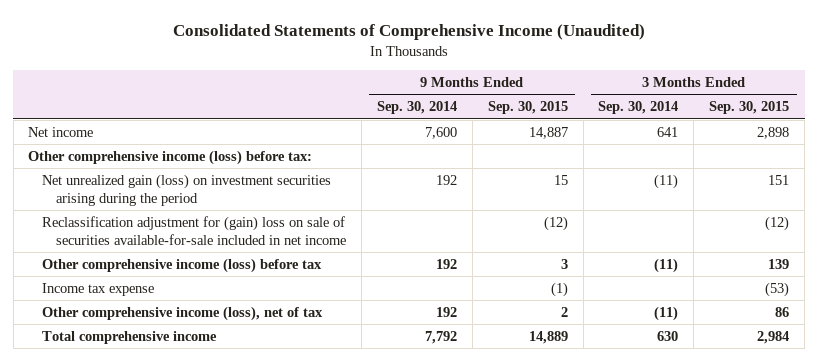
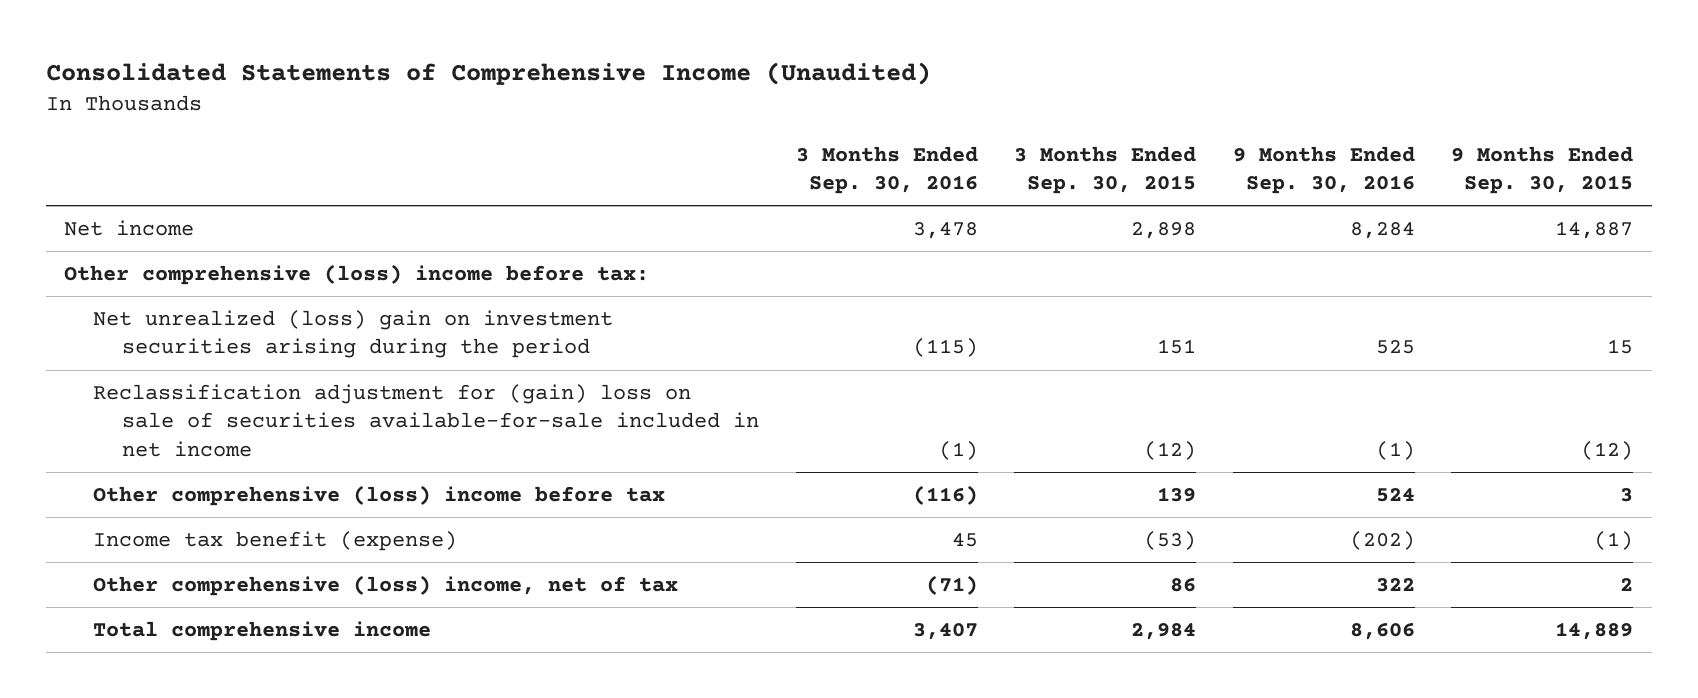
[376,101,457,115] Sep. 30, 2014 -> none
[598,101,679,115] Sep. 30, 2014 -> none
none -> [795,145,978,195] 3 Months Ended Sep. 30, 2016
none -> [1232,145,1415,195] 9 Months Ended Sep. 30, 2016
[28,149,313,165] Other comprehensive income (loss) before tax: -> [64,263,650,285] Other comprehensive (loss) income before tax:
[42,173,332,207] Net unrealized gain (loss) on investment securities arising during the period -> [93,309,614,359] Net unrealized (loss) gain on investment securities arising during the period
[42,257,323,273] Other comprehensive income (loss) before tax -> [93,484,666,506] Other comprehensive (loss) income before tax
[42,282,155,296] Income tax expense -> [93,530,458,551] Income tax benefit (expense)
[42,305,324,321] Other comprehensive income (loss), net of tax -> [93,574,679,596] Other comprehensive (loss) income, net of tax

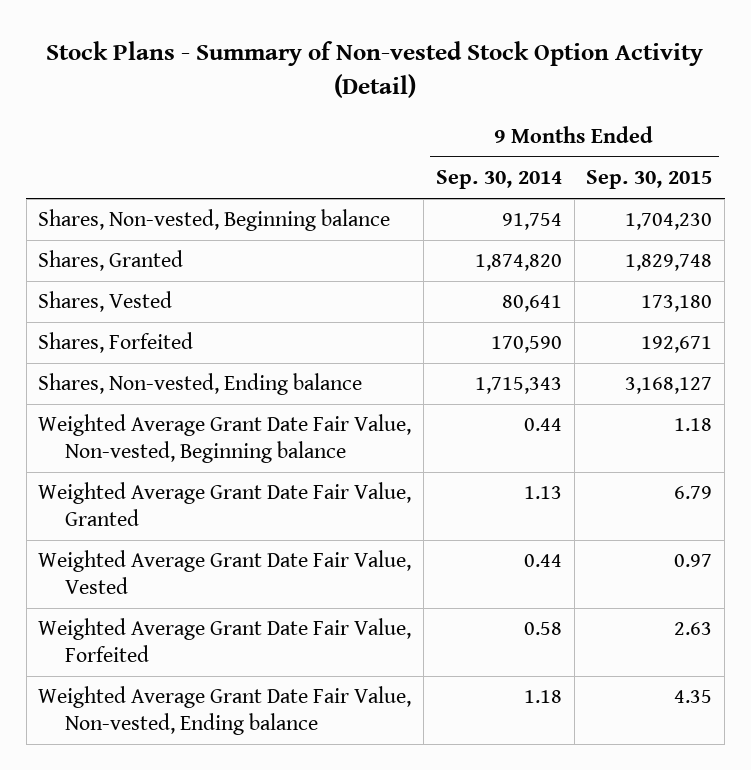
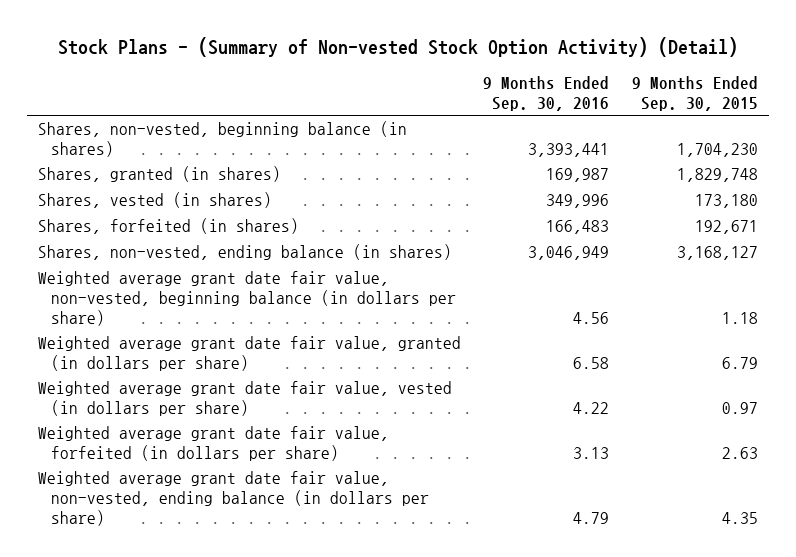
[46,40,704,98] Stock Plans - Summary of Non-vested Stock Option Activity (Detail) -> [57,36,738,57] Stock Plans - (Summary of Non-vested Stock Option Activity) (Detail)
[435,170,562,190] Sep. 30, 2014 -> none
none -> [483,76,610,111] 9 Months Ended Sep. 30, 2016
[38,209,391,232] Shares, Non-vested, Beginning balance -> [37,121,407,158] Shares, non-vested, beginning balance (in shares)
[38,250,184,272] Shares, Granted -> [37,166,281,183] Shares, granted (in shares)
[38,291,173,313] Shares, Vested -> [37,192,272,209] Shares, vested (in shares)
[38,332,194,354] Shares, Forfeited -> [37,218,299,235] Shares, forfeited (in shares)
[38,373,363,396] Shares, Non-vested, Ending balance -> [37,244,452,261] Shares, non-vested, ending balance (in shares)
[38,414,412,464] Weighted Average Grant Date Fair Value, Non-vested, Beginning balance -> [37,271,457,326] Weighted average grant date fair value, non-vested, beginning balance (in dollars per share)
[38,482,412,527] Weighted Average Grant Date Fair Value, Granted -> [37,336,461,372] Weighted average grant date fair value, granted (in dollars per share)
[38,550,412,595] Weighted Average Grant Date Fair Value, Vested -> [37,381,452,417] Weighted average grant date fair value, vested (in dollars per share)
[38,618,412,663] Weighted Average Grant Date Fair Value, Forfeited -> [37,426,389,462] Weighted average grant date fair value, forfeited (in dollars per share)
[38,686,412,736] Weighted Average Grant Date Fair Value, Non-vested, Ending balance -> [37,471,430,526] Weighted average grant date fair value, non-vested, ending balance (in dollars per share)

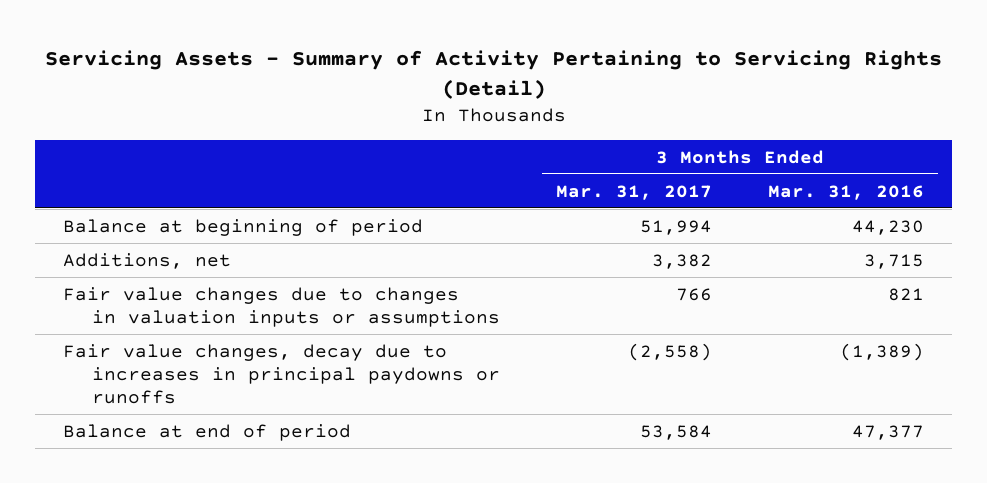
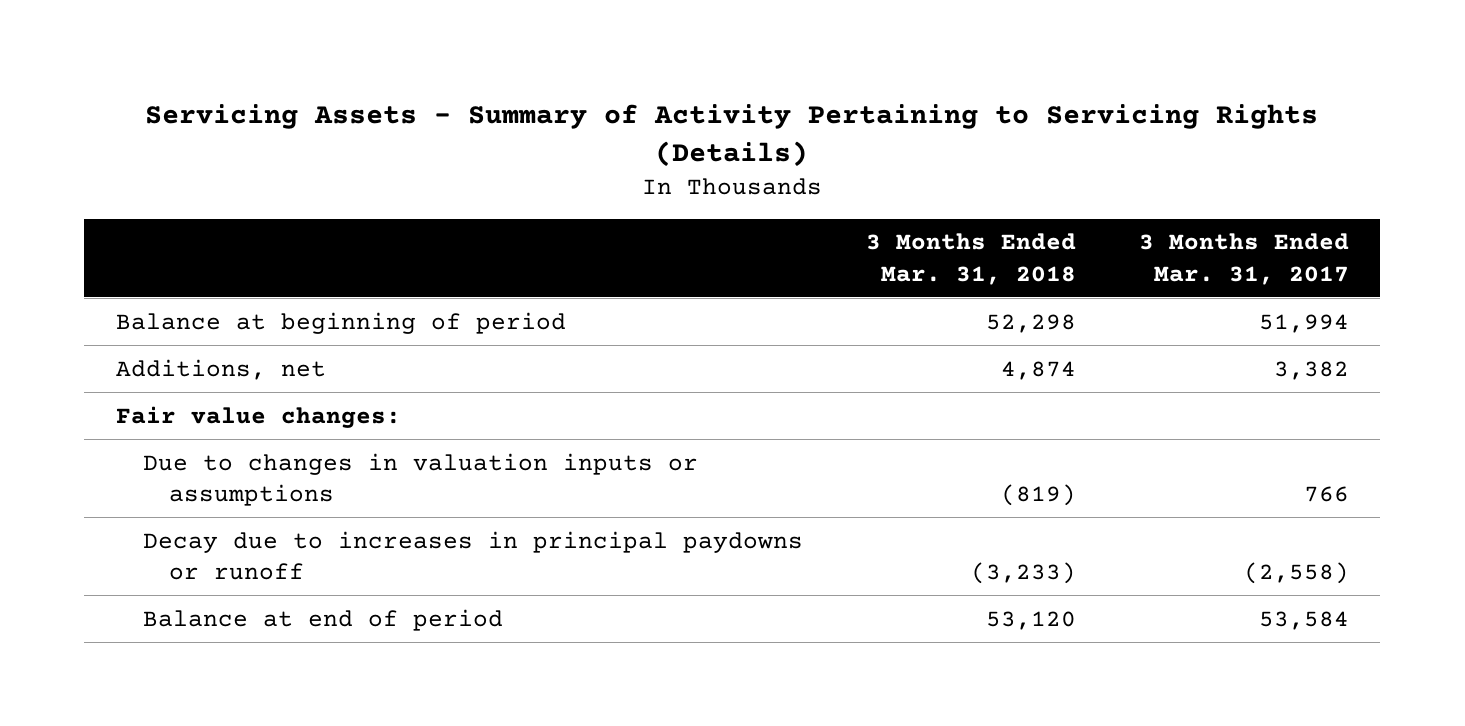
[44,50,942,99] Servicing Assets - Summary of Activity Pertaining to Servicing Rights (Detail) -> [145,103,1319,167] Servicing Assets - Summary of Activity Pertaining to Servicing Rights (Details)
[767,184,924,200] Mar. 31, 2016 -> none
none -> [865,233,1076,285] 3 Months Ended Mar. 31, 2018
none -> [115,405,401,428] Fair value changes:
[63,286,500,327] Fair value changes due to changes in valuation inputs or assumptions -> [142,452,698,506] Due to changes in valuation inputs or assumptions
[63,343,500,404] Fair value changes, decay due to increases in principal paydowns or runoffs -> [142,530,803,580] Decay due to increases in principal paydowns or runoff

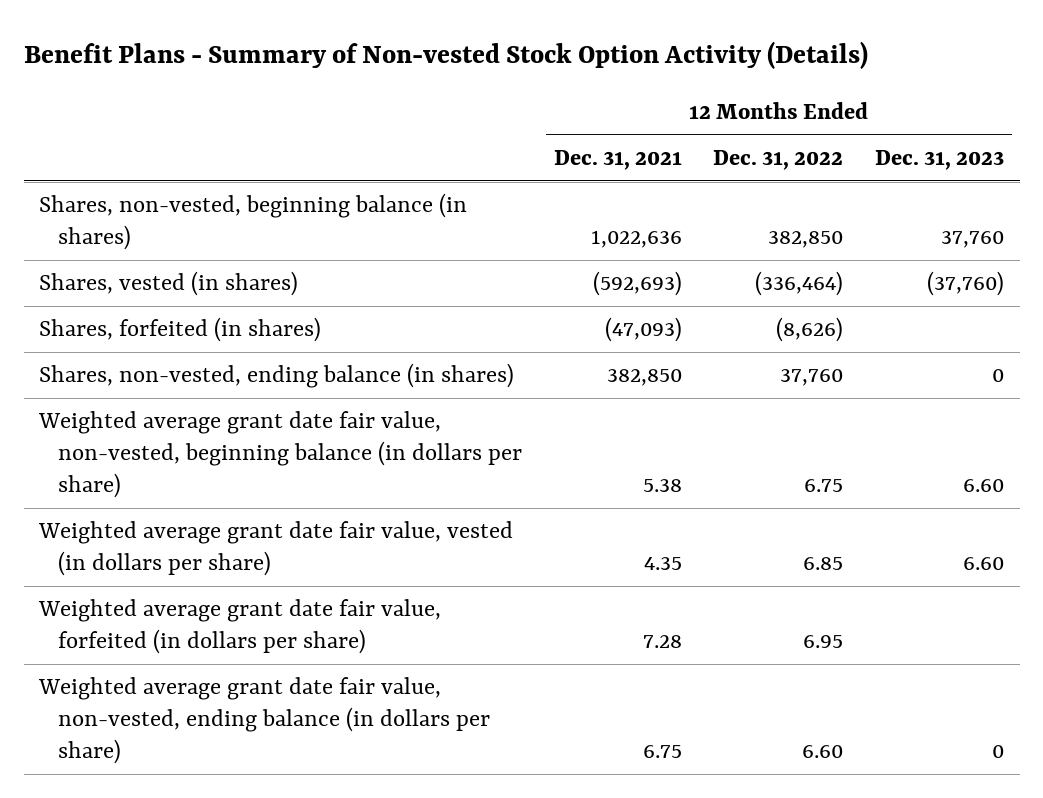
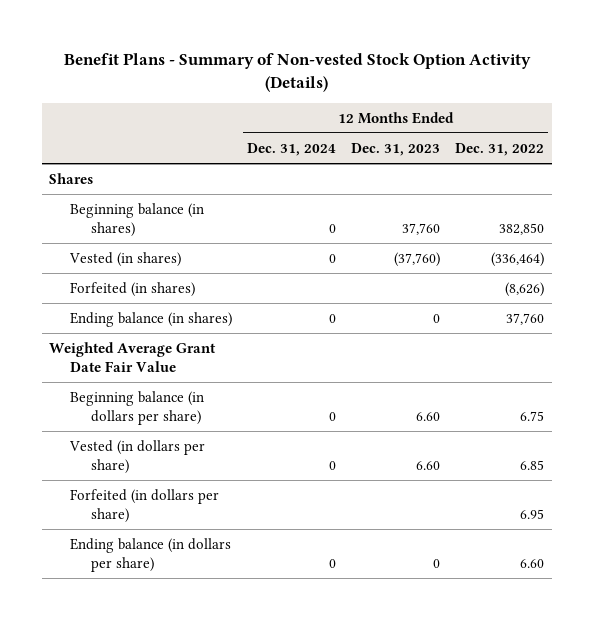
[553,150,682,171] Dec. 31, 2021 -> none
none -> [247,142,337,156] Dec. 31, 2024
none -> [49,172,94,184] Shares
[39,193,468,251] Shares, non-vested, beginning balance (in shares) -> [70,202,205,237] Beginning balance (in shares)
[39,271,299,297] Shares, vested (in shares) -> [69,251,182,267] Vested (in shares)
[39,317,322,343] Shares, forfeited (in shares) -> [70,281,196,297] Forfeited (in shares)
[39,363,515,389] Shares, non-vested, ending balance (in shares) -> [70,311,233,327] Ending balance (in shares)
none -> [49,341,217,372] Weighted Average Grant Date Fair Value
[38,411,522,499] Weighted average grant date fair value, non-vested, beginning balance (in dollars per share) -> [70,390,205,425] Beginning balance (in dollars per share)
[38,521,514,577] Weighted average grant date fair value, vested (in dollars per share) -> [69,439,206,474] Vested (in dollars per share)
[38,599,442,655] Weighted average grant date fair value, forfeited (in dollars per share) -> [70,488,220,523] Forfeited (in dollars per share)
[38,677,490,765] Weighted average grant date fair value, non-vested, ending balance (in dollars per share) -> [70,537,232,572] Ending balance (in dollars per share)

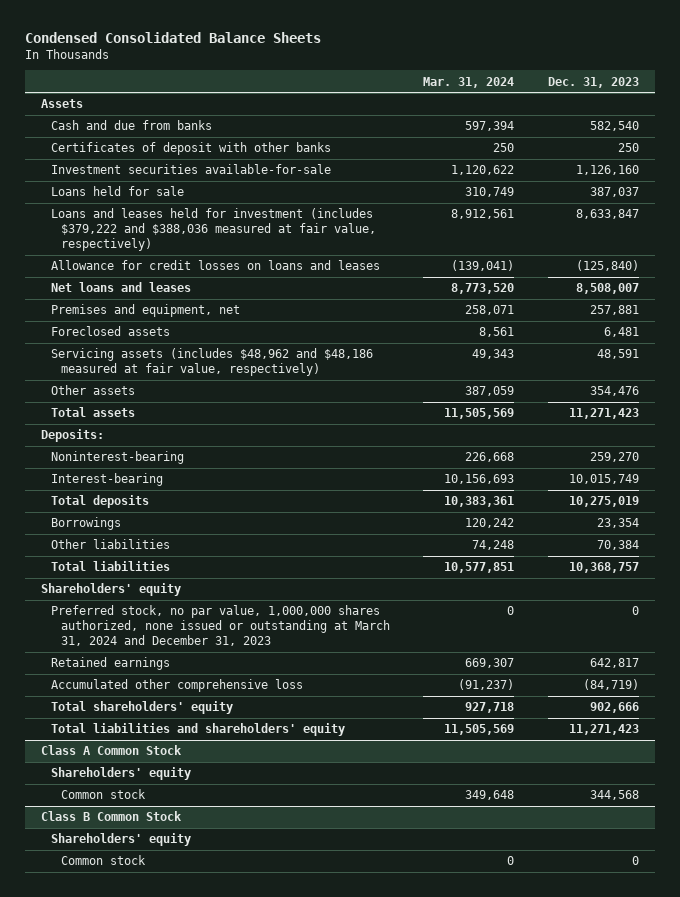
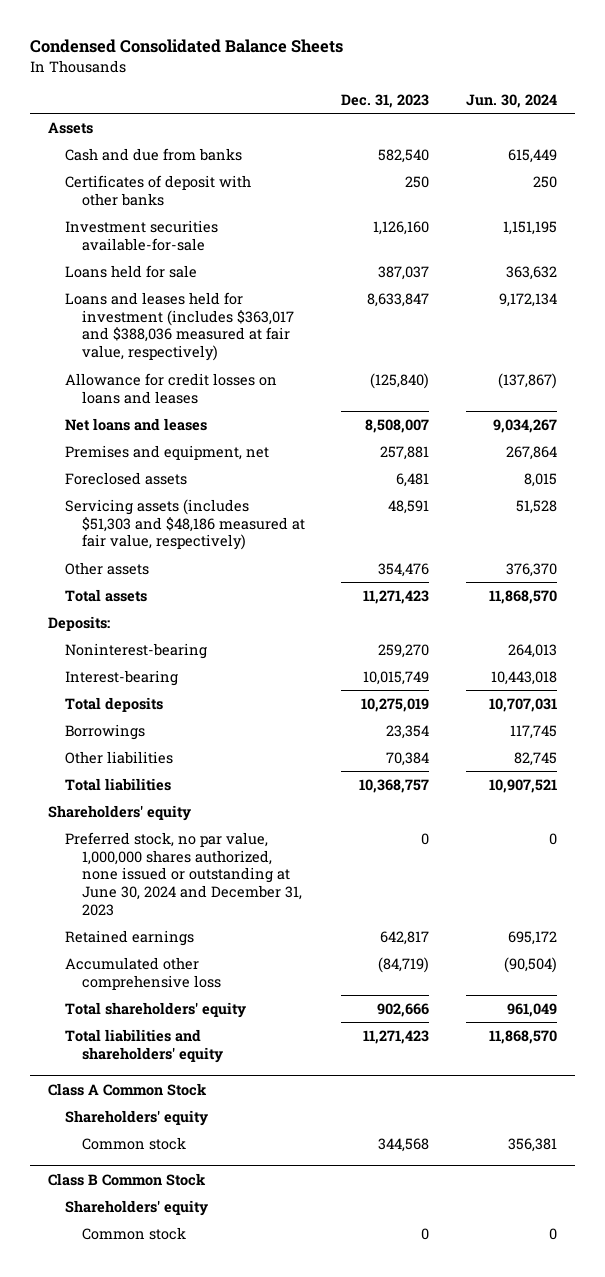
[423,76,515,88] Mar. 31, 2024 -> none
none -> [465,93,557,108] Jun. 30, 2024
[51,208,377,252] Loans and leases held for investment (includes $379,222 and $388,036 measured at fair value, respectively) -> [64,291,294,362] Loans and leases held for investment (includes $363,017 and $388,036 measured at fair value, respectively)
[51,348,374,377] Servicing assets (includes $48,962 and $48,186 measured at fair value, respectively) -> [64,498,305,551] Servicing assets (includes $51,303 and $48,186 measured at fair value, respectively)
[51,605,391,647] Preferred stock, no par value, 1,000,000 shares authorized, none issued or outstanding at March 31, 2024 and December 31, 2023 -> [64,831,302,916] Preferred stock, no par value, 1,000,000 shares authorized, none issued or outstanding at June 30, 2024 and December 31, 2023

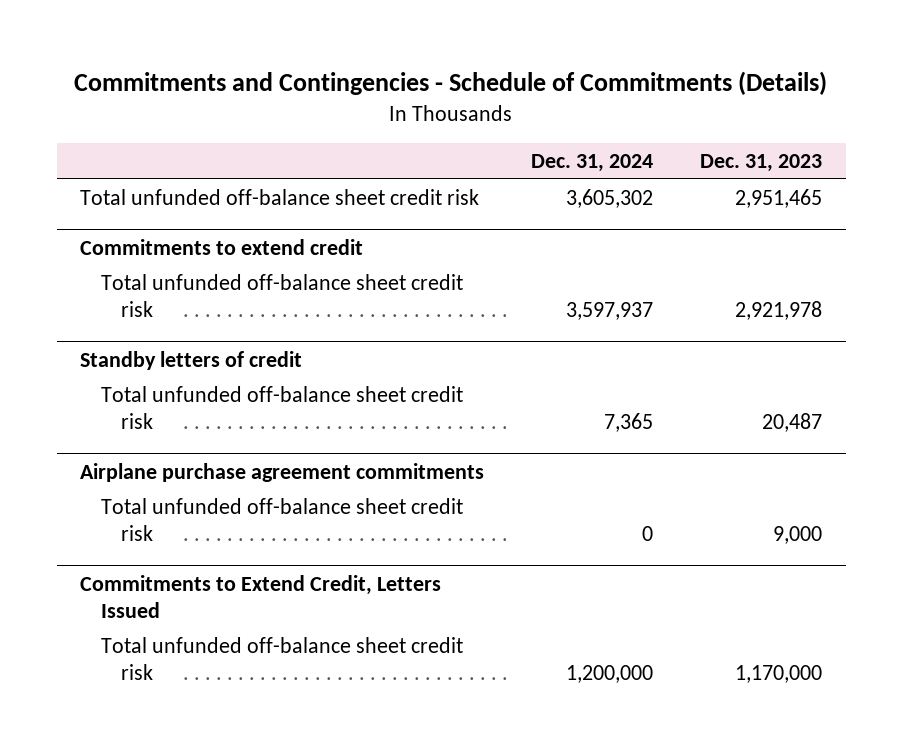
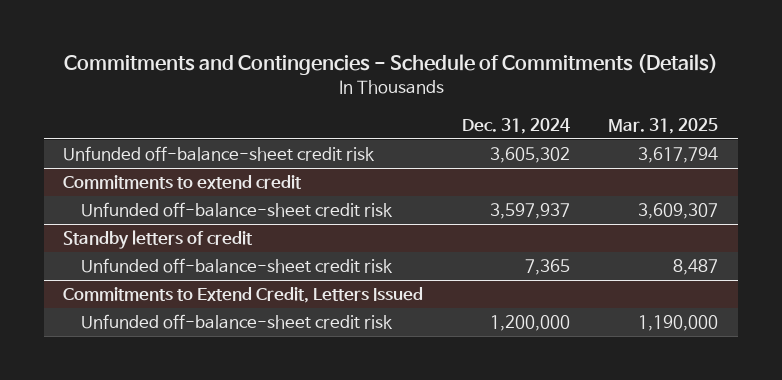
[700,154,823,173] Dec. 31, 2023 -> none
none -> [608,117,719,134] Mar. 31, 2025
[80,188,480,205] Total unfunded off-balance sheet credit risk -> [63,146,376,162] Unfunded off-balance-sheet credit risk
[100,273,463,318] Total unfunded off-balance sheet credit risk -> [80,202,393,218] Unfunded off-balance-sheet credit risk
[80,462,485,482] Airplane purchase agreement commitments -> none
[100,497,463,542] Total unfunded off-balance sheet credit risk -> none
[100,385,463,430] Total unfunded off-balance sheet credit risk -> [80,258,393,274] Unfunded off-balance-sheet credit risk
[100,636,463,681] Total unfunded off-balance sheet credit risk -> [80,314,393,330] Unfunded off-balance-sheet credit risk

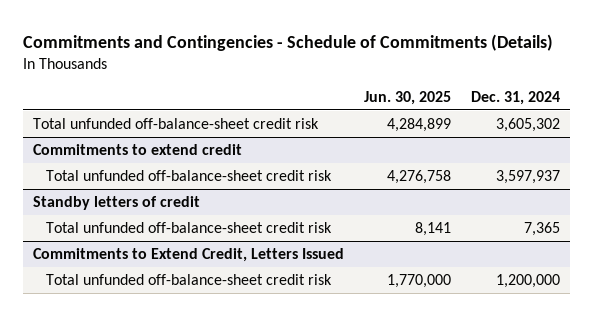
[608,117,719,134] Mar. 31, 2025 -> none
none -> [364,91,452,106] Jun. 30, 2025
[63,146,376,162] Unfunded off-balance-sheet credit risk -> [33,117,320,129] Total unfunded off-balance-sheet credit risk
[80,202,393,218] Unfunded off-balance-sheet credit risk -> [46,169,333,181] Total unfunded off-balance-sheet credit risk
[80,258,393,274] Unfunded off-balance-sheet credit risk -> [46,221,333,233] Total unfunded off-balance-sheet credit risk
[80,314,393,330] Unfunded off-balance-sheet credit risk -> [46,273,333,285] Total unfunded off-balance-sheet credit risk

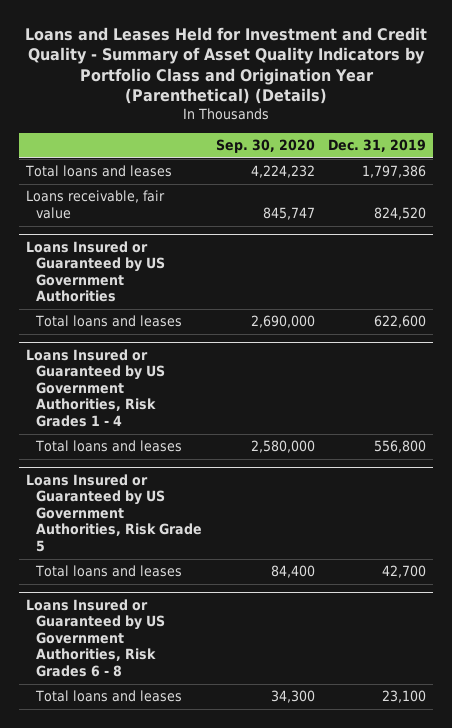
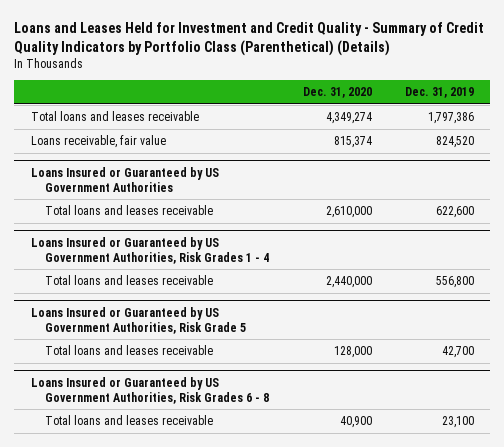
[24,26,427,105] Loans and Leases Held for Investment and Credit Quality - Summary of Asset Quality Indicators by Portfolio Class and Origination Year (Parenthetical) (Details) -> [13,21,484,56] Loans and Leases Held for Investment and Credit Quality - Summary of Credit Quality Indicators by Portfolio Class (Parenthetical) (Details)
[215,139,315,154] Sep. 30, 2020 -> none
none -> [302,87,372,99] Dec. 31, 2020
[24,165,172,178] Total loans and leases -> [30,111,199,122] Total loans and leases receivable
[34,315,182,328] Total loans and leases -> [45,205,214,216] Total loans and leases receivable
[34,440,182,453] Total loans and leases -> [45,275,214,286] Total loans and leases receivable
[34,565,182,578] Total loans and leases -> [45,345,214,356] Total loans and leases receivable
[34,690,182,703] Total loans and leases -> [45,415,214,426] Total loans and leases receivable

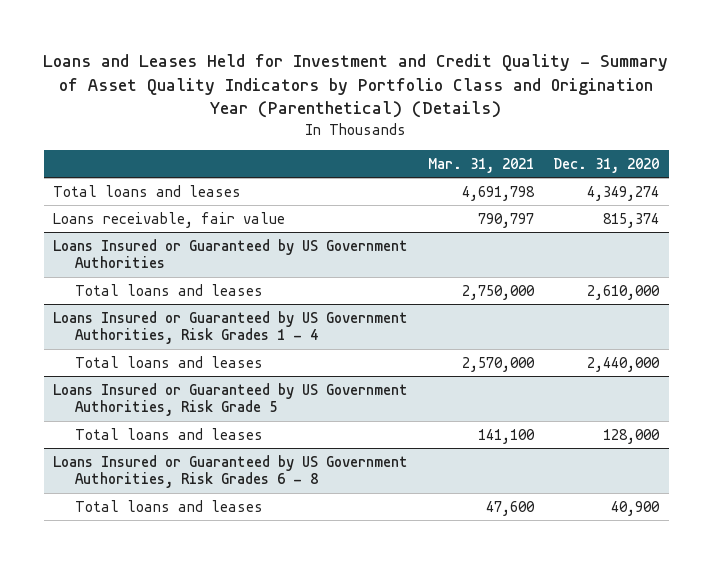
[13,21,484,56] Loans and Leases Held for Investment and Credit Quality - Summary of Credit Quality Indicators by Portfolio Class (Parenthetical) (Details) -> [43,54,669,119] Loans and Leases Held for Investment and Credit Quality - Summary of Asset Quality Indicators by Portfolio Class and Origination Year (Parenthetical) (Details)
[404,87,474,99] Dec. 31, 2019 -> none
none -> [427,157,534,173] Mar. 31, 2021
[30,111,199,122] Total loans and leases receivable -> [53,184,242,197] Total loans and leases
[45,205,214,216] Total loans and leases receivable -> [75,283,264,296] Total loans and leases
[45,275,214,286] Total loans and leases receivable -> [75,355,264,368] Total loans and leases
[45,345,214,356] Total loans and leases receivable -> [75,427,264,440] Total loans and leases
[45,415,214,426] Total loans and leases receivable -> [75,499,264,512] Total loans and leases

